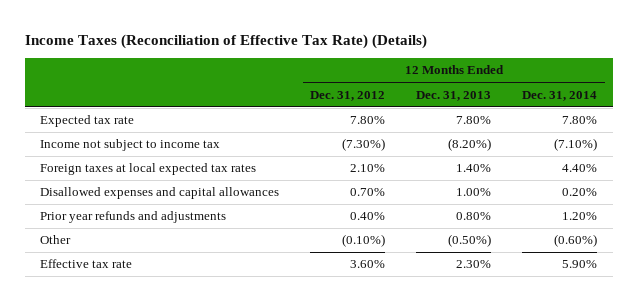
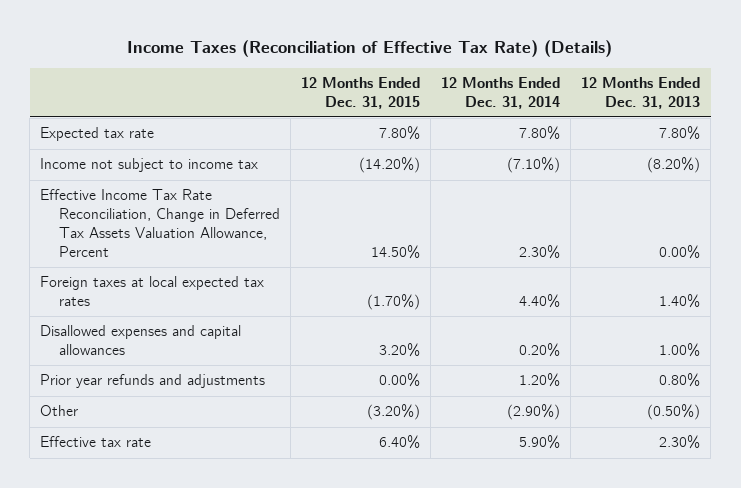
[310,90,386,101] Dec. 31, 2012 -> none
none -> [300,77,420,109] 12 Months Ended Dec. 31, 2015
none -> [40,189,280,257] Effective Income Tax Rate Reconciliation, Change in Deferred Tax Assets Valuation Allowance, Percent
[554,234,598,248] (0.60%) -> [507,404,561,421] (2.90%)

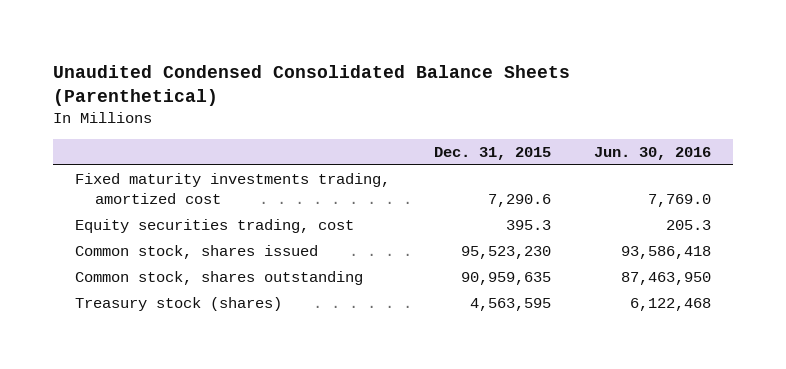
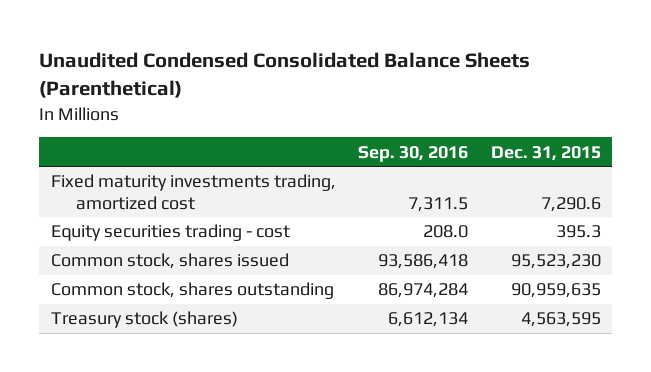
[594,146,712,160] Jun. 30, 2016 -> none
none -> [358,145,469,162] Sep. 30, 2016
[74,219,354,234] Equity securities trading, cost -> [50,224,290,242] Equity securities trading - cost

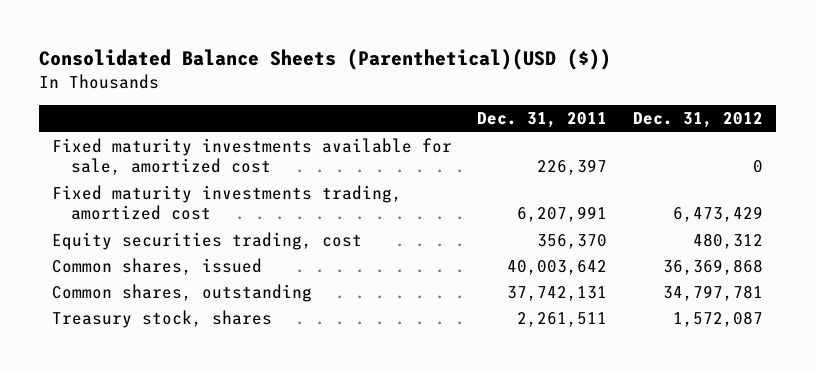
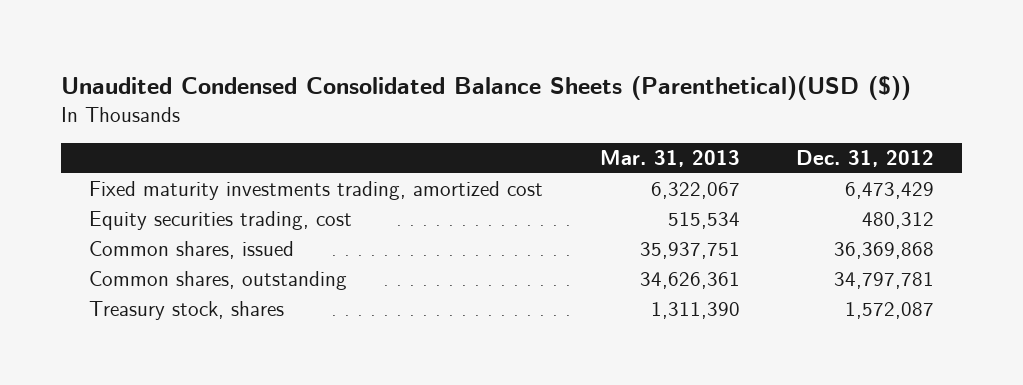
[38,49,611,71] Consolidated Balance Sheets (Parenthetical)(USD ($)) -> [60,75,911,100] Unaudited Condensed Consolidated Balance Sheets (Parenthetical)(USD ($))
[477,112,608,129] Dec. 31, 2011 -> none
none -> [599,150,740,168] Mar. 31, 2013
[51,138,452,176] Fixed maturity investments available for sale, amortized cost -> none

